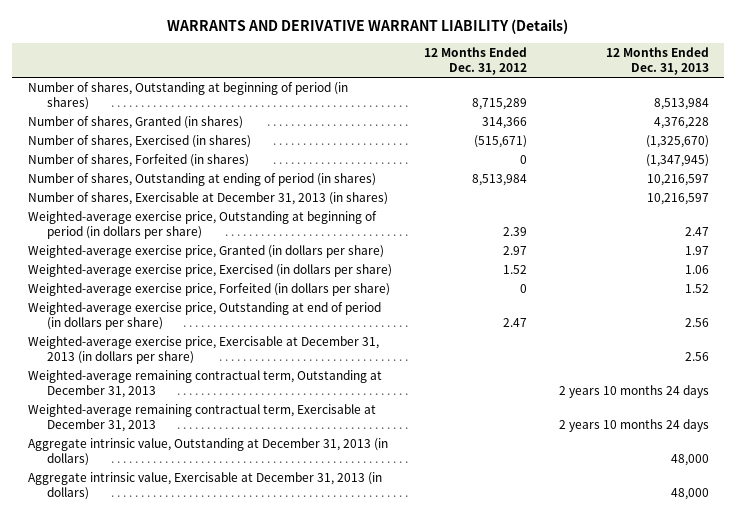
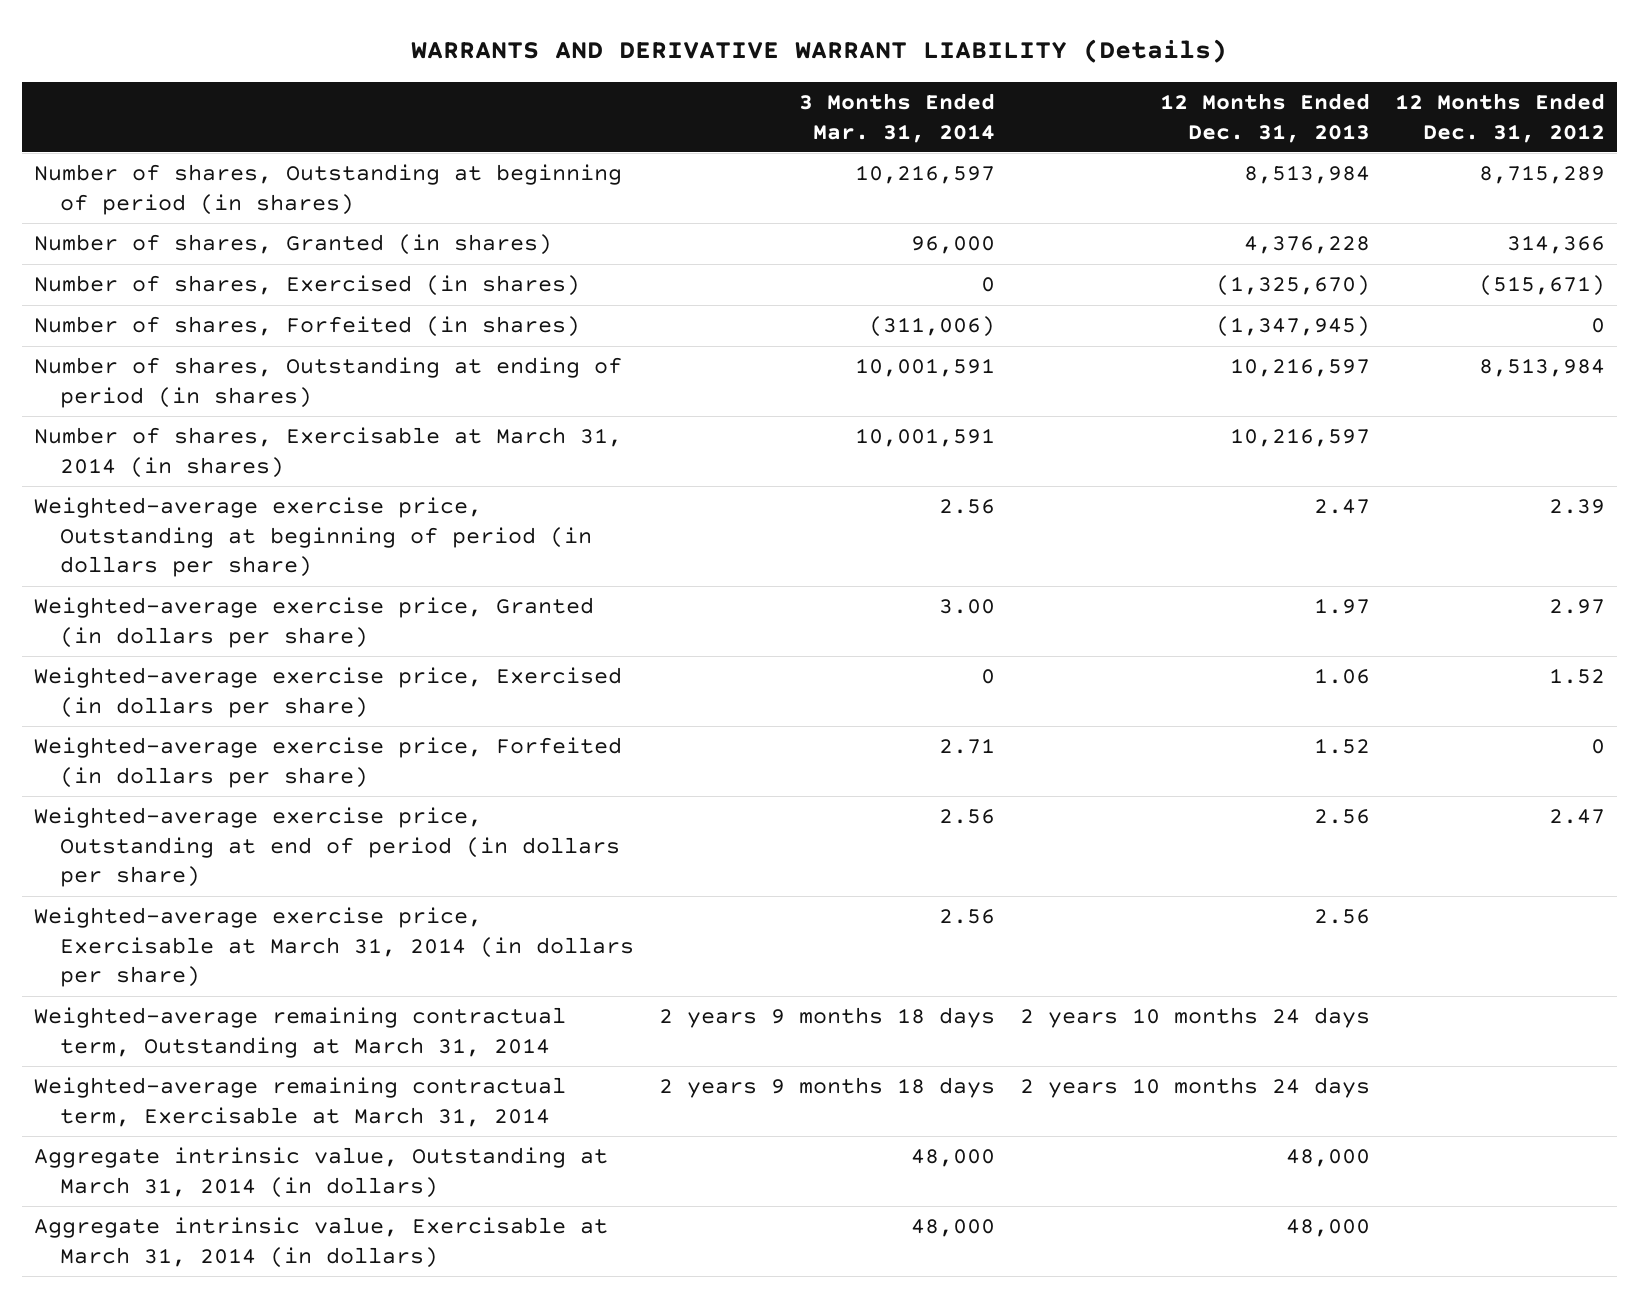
none -> [798,93,995,143] 3 Months Ended Mar. 31, 2014
[27,192,388,206] Number of shares, Exercisable at December 31, 2013 (in shares) -> [34,427,623,478] Number of shares, Exercisable at March 31, 2014 (in shares)
[27,336,379,364] Weighted-average exercise price, Exercisable at December 31, 2013 (in dollars per share) -> [34,907,635,988] Weighted-average exercise price, Exercisable at March 31, 2014 (in dollars per share)
[27,370,382,398] Weighted-average remaining contractual term, Outstanding at December 31, 2013 -> [34,1007,567,1058] Weighted-average remaining contractual term, Outstanding at March 31, 2014
[27,404,376,432] Weighted-average remaining contractual term, Exercisable at December 31, 2013 -> [34,1077,567,1127] Weighted-average remaining contractual term, Exercisable at March 31, 2014
[27,438,388,466] Aggregate intrinsic value, Outstanding at December 31, 2013 (in dollars) -> [34,1147,609,1198] Aggregate intrinsic value, Outstanding at March 31, 2014 (in dollars)
[27,472,382,500] Aggregate intrinsic value, Exercisable at December 31, 2013 (in dollars) -> [34,1217,609,1268] Aggregate intrinsic value, Exercisable at March 31, 2014 (in dollars)

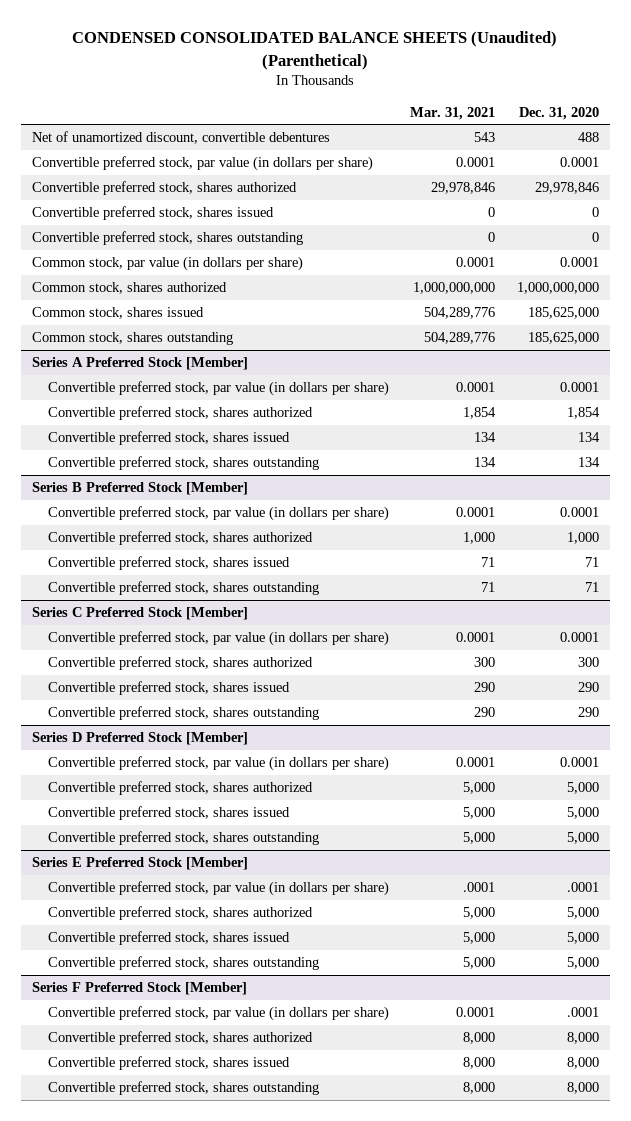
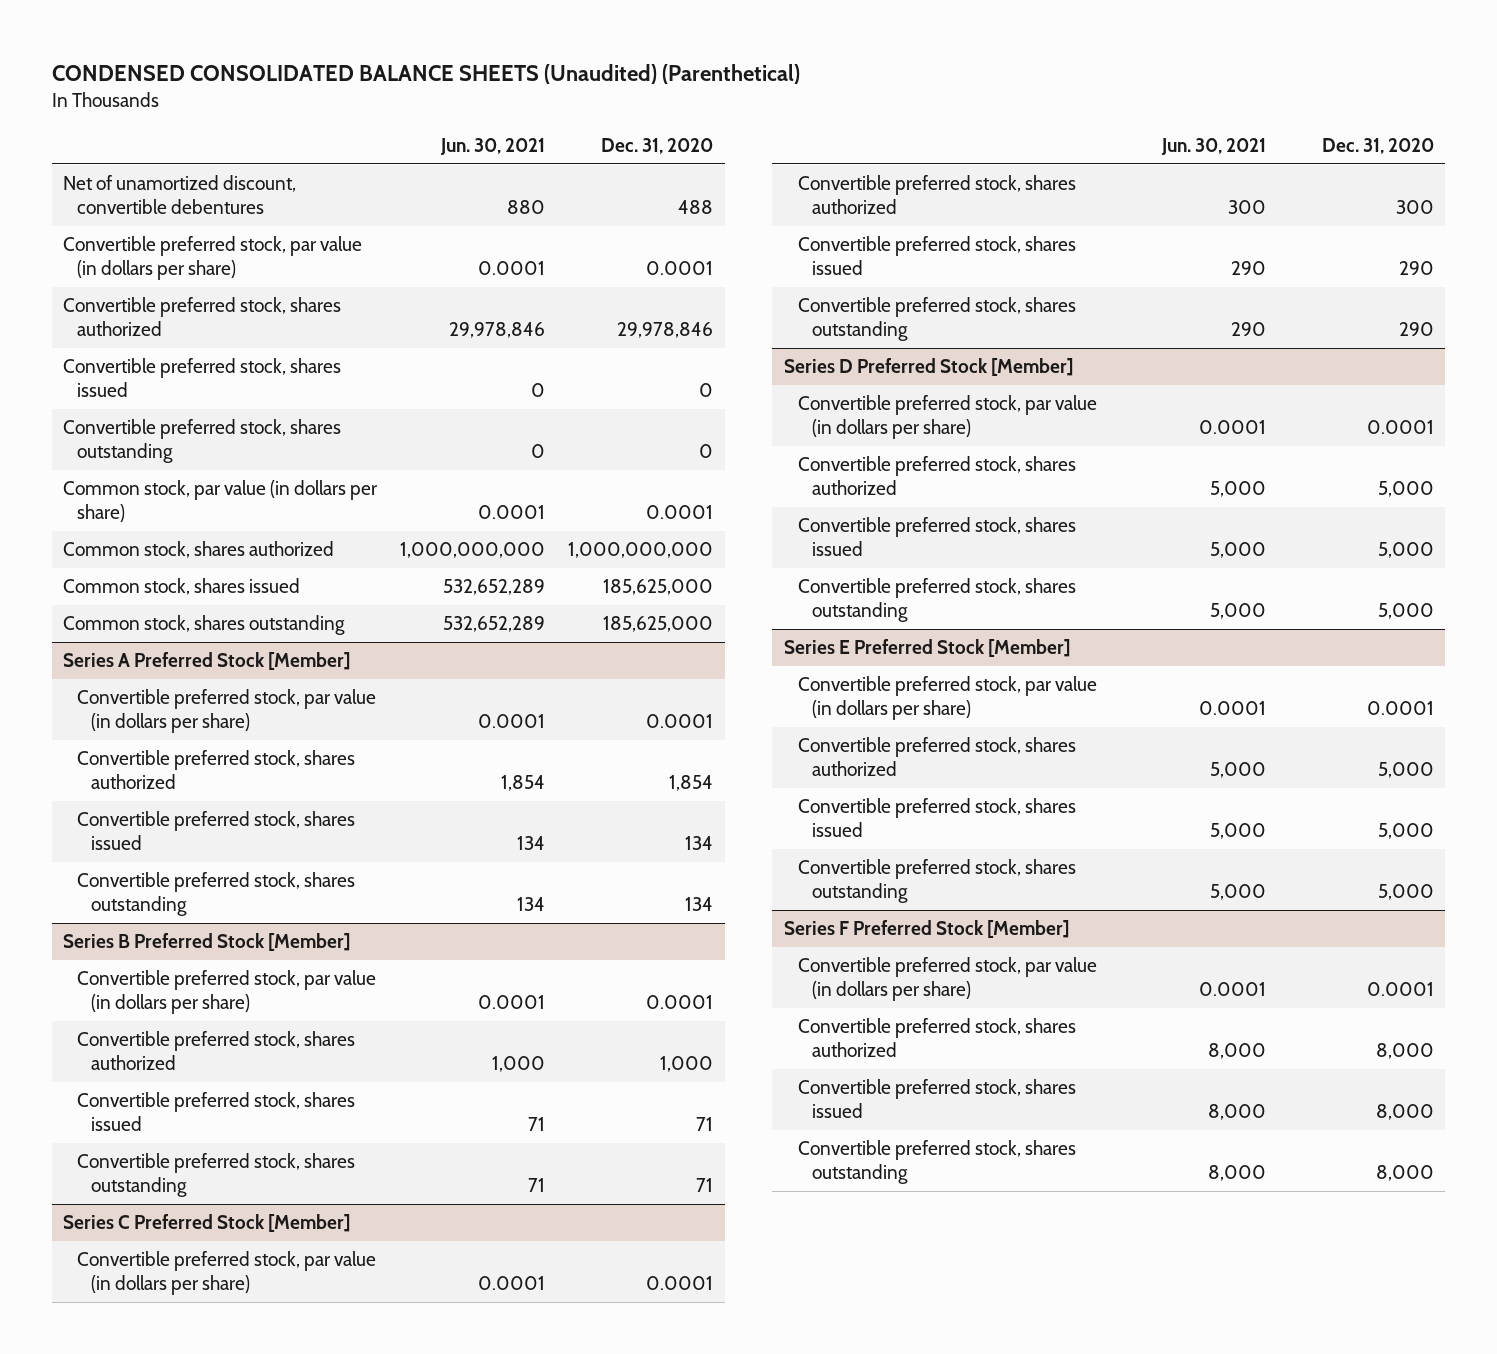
[410,106,496,120] Mar. 31, 2021 -> none
none -> [440,137,546,155] Jun. 30, 2021
[567,882,600,893] .0001 -> [1366,701,1434,716] 0.0001
[567,1007,600,1018] .0001 -> [1366,982,1434,997] 0.0001

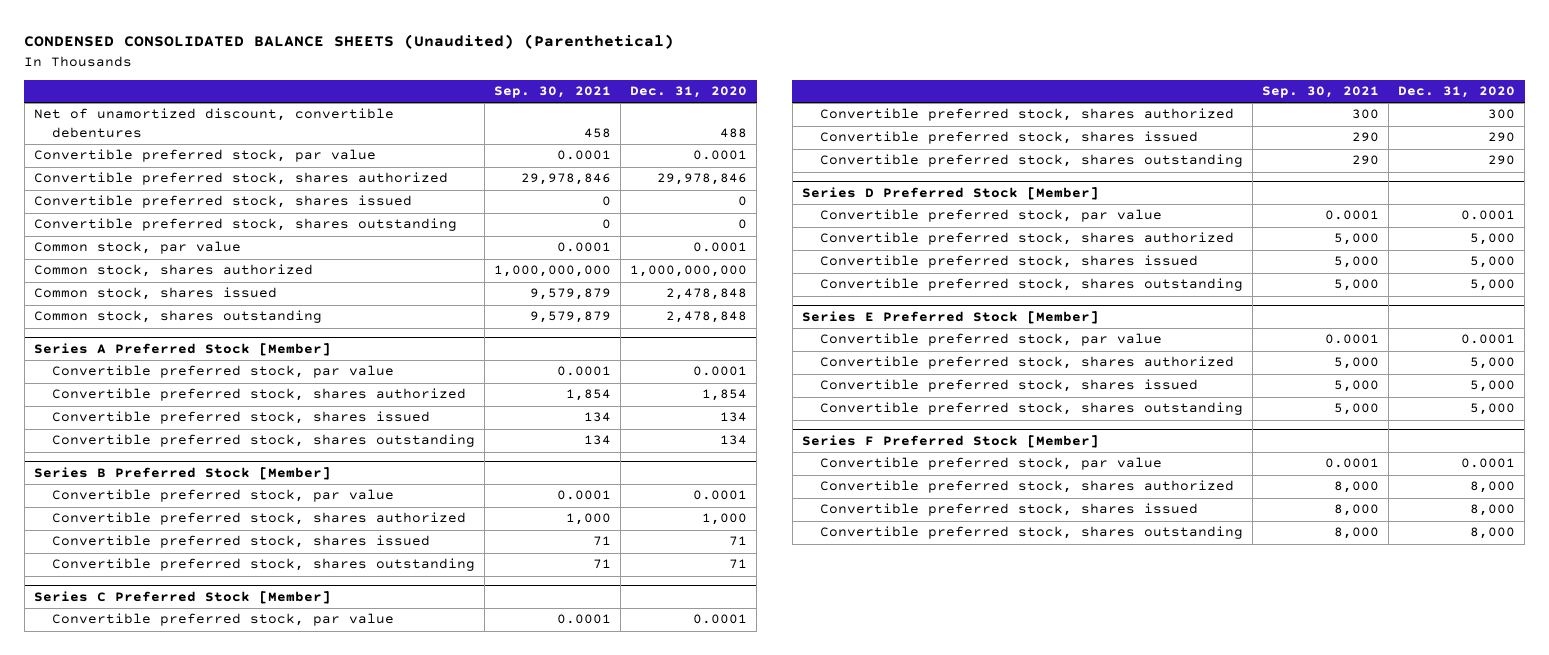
[440,137,546,155] Jun. 30, 2021 -> none
none -> [493,86,611,99] Sep. 30, 2021
[63,236,363,281] Convertible preferred stock, par value (in dollars per share) -> [33,149,376,163] Convertible preferred stock, par value
[63,480,379,523] Common stock, par value (in dollars per share) -> [33,241,241,255] Common stock, par value
[603,579,714,596] 185,625,000 -> [666,288,748,301] 2,478,848
[603,616,714,633] 185,625,000 -> [666,311,748,324] 2,478,848
[76,689,376,734] Convertible preferred stock, par value (in dollars per share) -> [51,365,394,379] Convertible preferred stock, par value
[76,970,376,1015] Convertible preferred stock, par value (in dollars per share) -> [51,489,394,503] Convertible preferred stock, par value
[76,1251,376,1296] Convertible preferred stock, par value (in dollars per share) -> [51,613,394,627] Convertible preferred stock, par value
[797,395,1097,440] Convertible preferred stock, par value (in dollars per share) -> [820,209,1163,223] Convertible preferred stock, par value
[797,676,1097,721] Convertible preferred stock, par value (in dollars per share) -> [820,333,1163,347] Convertible preferred stock, par value
[797,957,1097,1002] Convertible preferred stock, par value (in dollars per share) -> [820,457,1163,471] Convertible preferred stock, par value

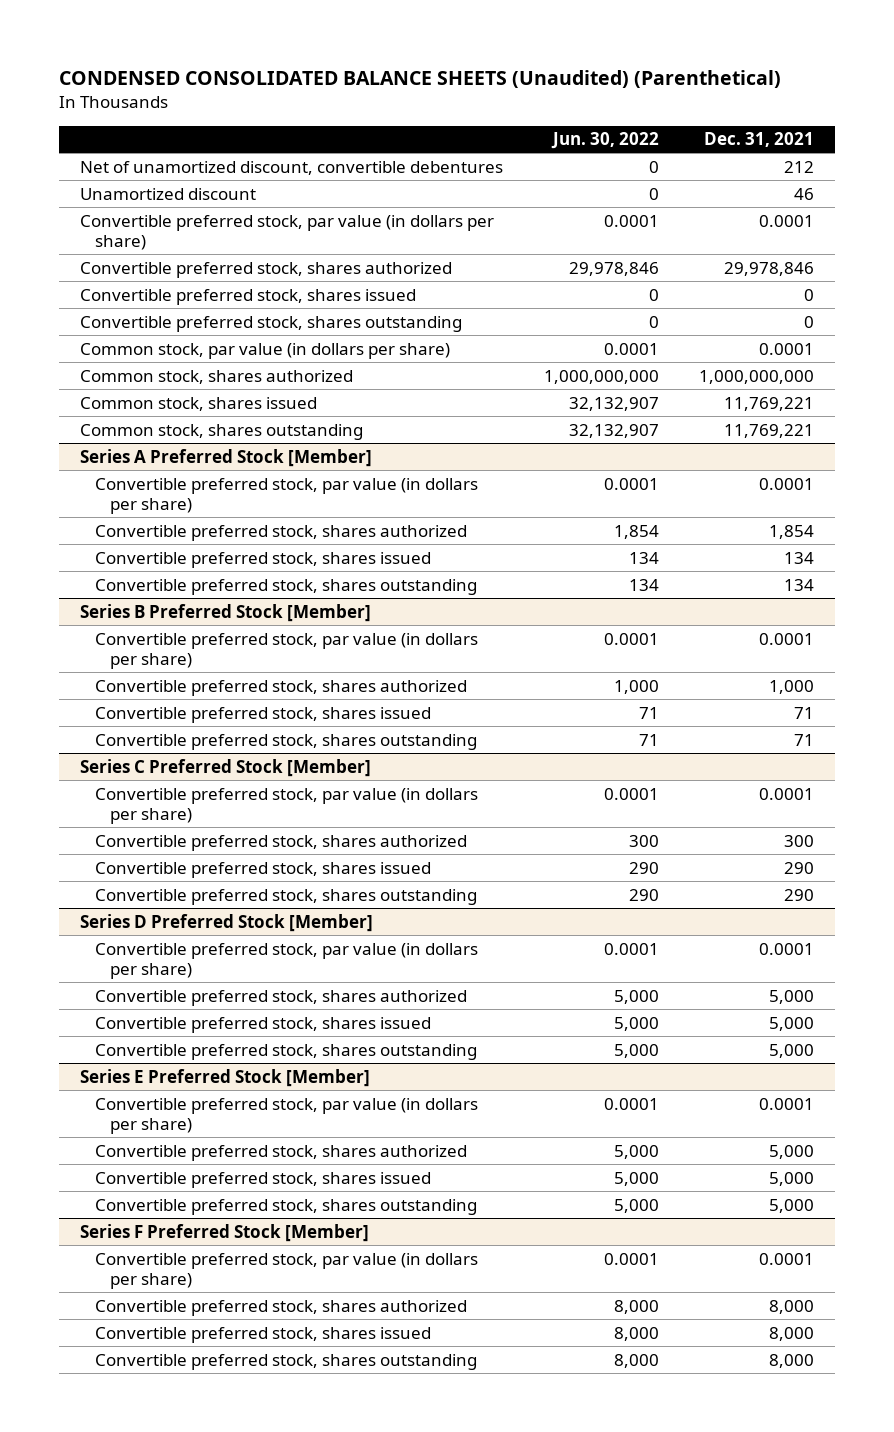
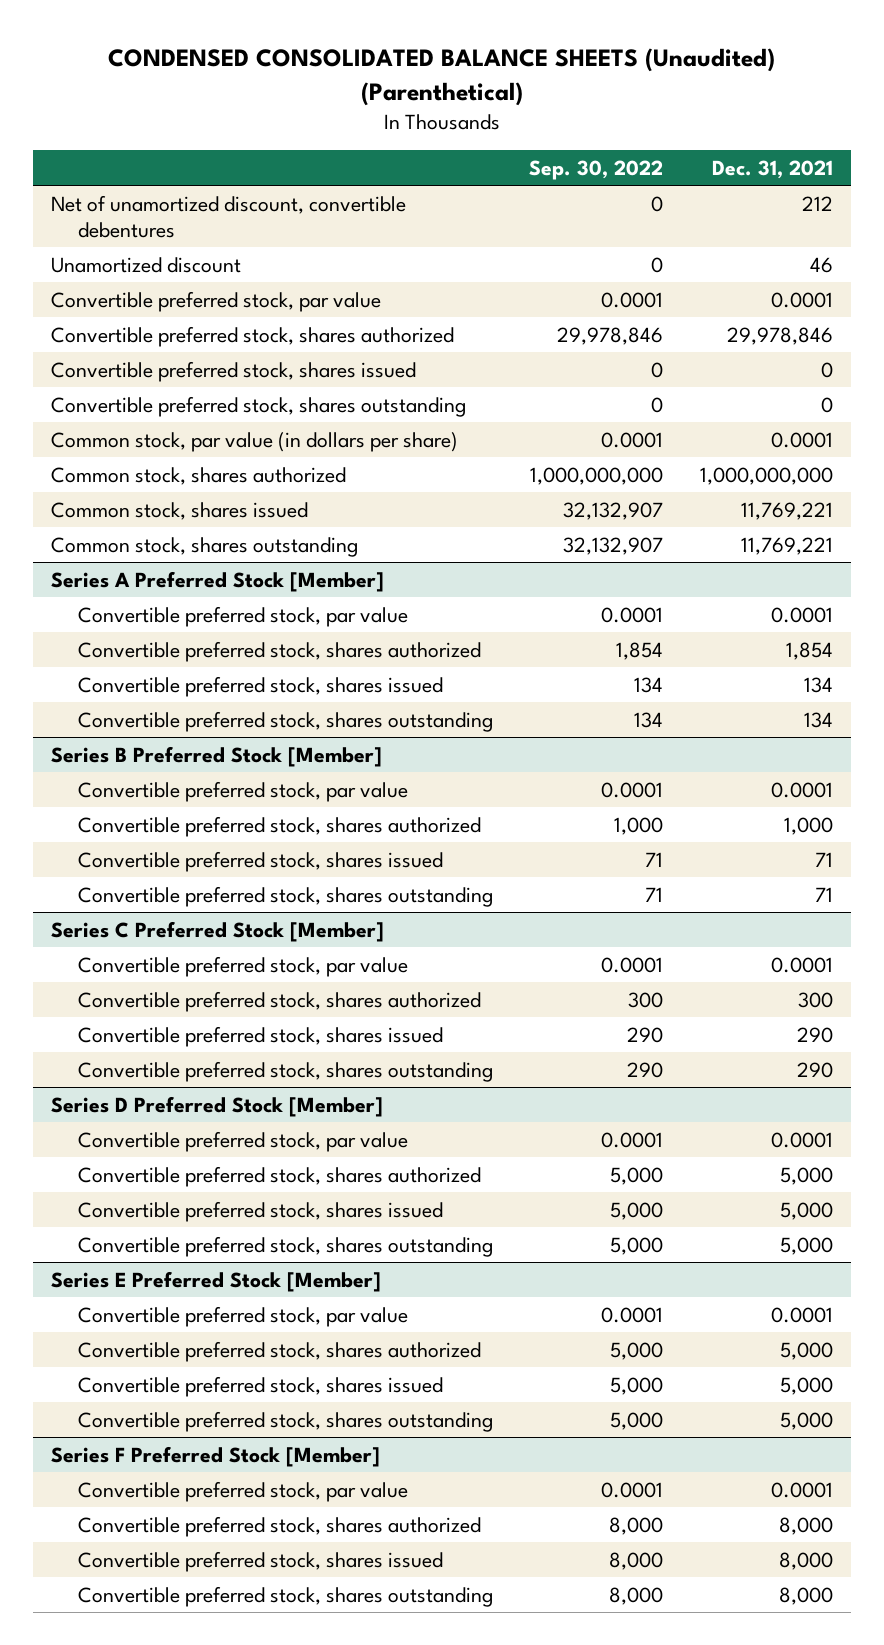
[550,132,659,150] Jun. 30, 2022 -> none
none -> [529,159,664,180] Sep. 30, 2022
[79,214,494,250] Convertible preferred stock, par value (in dollars per share) -> [51,290,382,312] Convertible preferred stock, par value
[94,477,478,514] Convertible preferred stock, par value (in dollars per share) -> [78,605,409,627] Convertible preferred stock, par value
[94,632,478,669] Convertible preferred stock, par value (in dollars per share) -> [78,780,409,802] Convertible preferred stock, par value
[94,787,478,824] Convertible preferred stock, par value (in dollars per share) -> [78,955,409,977] Convertible preferred stock, par value
[94,942,478,979] Convertible preferred stock, par value (in dollars per share) -> [78,1130,409,1152] Convertible preferred stock, par value
[94,1097,478,1134] Convertible preferred stock, par value (in dollars per share) -> [78,1305,409,1327] Convertible preferred stock, par value
[94,1252,478,1289] Convertible preferred stock, par value (in dollars per share) -> [78,1480,409,1502] Convertible preferred stock, par value

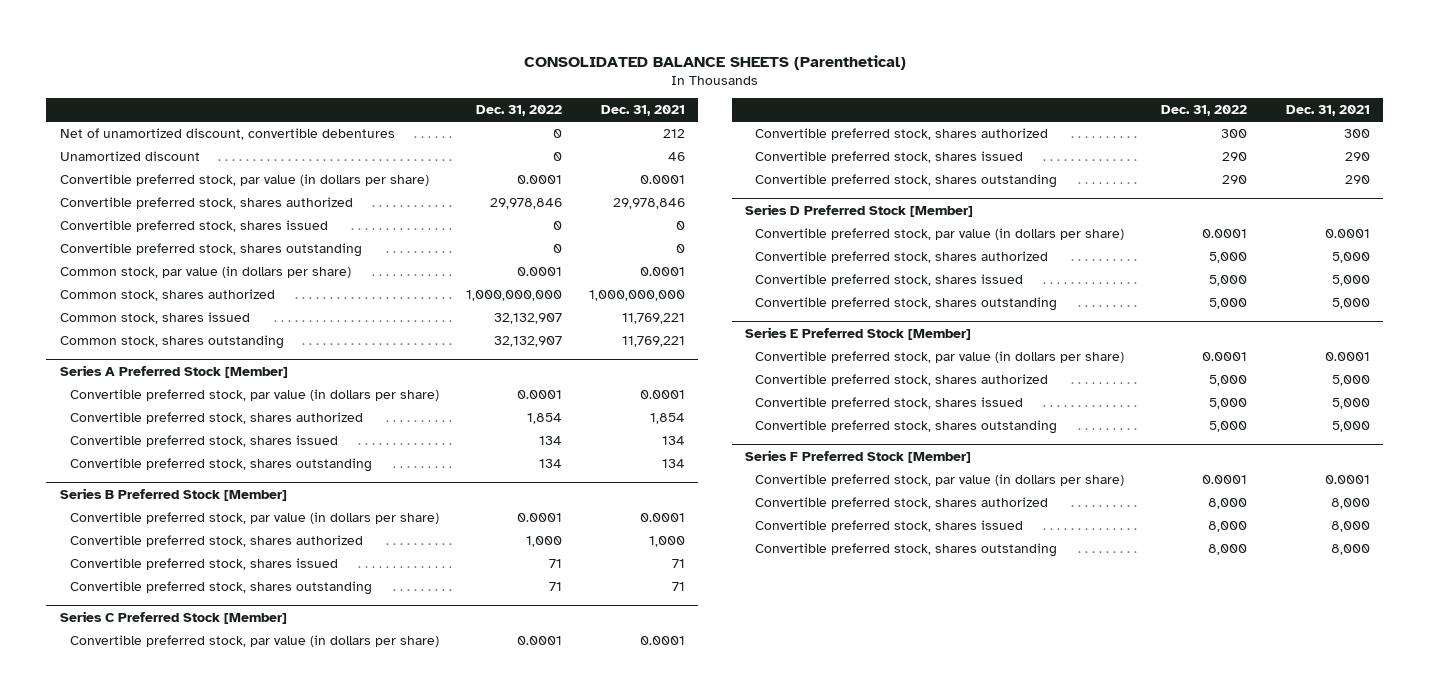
[107,48,775,106] CONDENSED CONSOLIDATED BALANCE SHEETS (Unaudited) (Parenthetical) -> [523,55,906,71] CONSOLIDATED BALANCE SHEETS (Parenthetical)
[529,159,664,180] Sep. 30, 2022 -> none
none -> [475,105,562,117] Dec. 31, 2022
[51,290,382,312] Convertible preferred stock, par value -> [60,173,430,186] Convertible preferred stock, par value (in dollars per share)
[78,605,409,627] Convertible preferred stock, par value -> [69,388,439,401] Convertible preferred stock, par value (in dollars per share)
[78,780,409,802] Convertible preferred stock, par value -> [69,511,439,524] Convertible preferred stock, par value (in dollars per share)
[78,955,409,977] Convertible preferred stock, par value -> [69,634,439,647] Convertible preferred stock, par value (in dollars per share)
[78,1130,409,1152] Convertible preferred stock, par value -> [754,227,1124,240] Convertible preferred stock, par value (in dollars per share)
[78,1305,409,1327] Convertible preferred stock, par value -> [754,350,1124,363] Convertible preferred stock, par value (in dollars per share)
[78,1480,409,1502] Convertible preferred stock, par value -> [754,473,1124,486] Convertible preferred stock, par value (in dollars per share)

